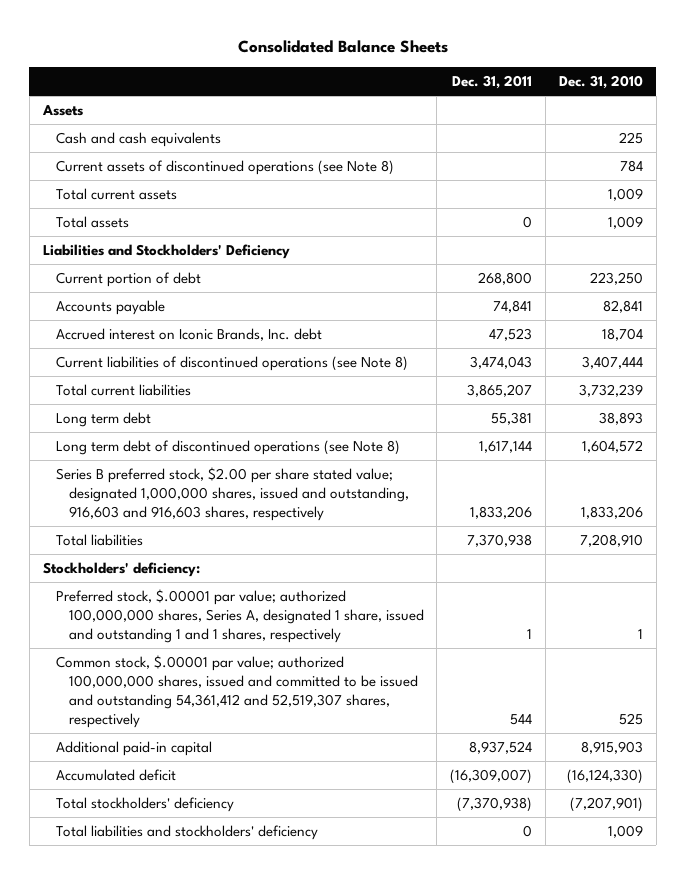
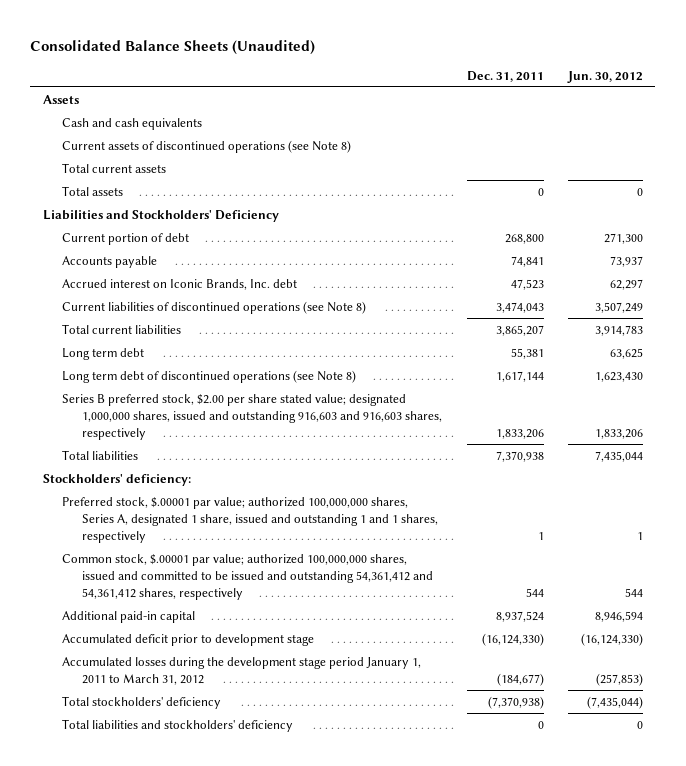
[237,40,448,54] Consolidated Balance Sheets -> [30,39,316,55] Consolidated Balance Sheets (Unaudited)
[559,75,644,90] Dec. 31, 2010 -> none
none -> [566,70,643,83] Jun. 30, 2012
[55,466,409,521] Series B preferred stock, $2.00 per share stated value; designated 1,000,000 shares, issued and outstanding, 916,603 and 916,603 shares, respectively -> [62,393,443,440] Series B preferred stock, $2.00 per share stated value; designated 1,000,000 shares, issued and outstanding 916,603 and 916,603 shares, respectively
[55,654,418,728] Common stock, $.00001 par value; authorized 100,000,000 shares, issued and committed to be issued and outstanding 54,361,412 and 52,519,307 shares, respectively -> [62,553,434,600] Common stock, $.00001 par value; authorized 100,000,000 shares, issued and committed to be issued and outstanding 54,361,412 and 54,361,412 shares, respectively
[55,768,176,781] Accumulated deficit -> [62,633,315,646] Accumulated deficit prior to development stage
[450,768,533,784] (16,309,007) -> [481,632,544,646] (16,124,330)
none -> [62,656,422,685] Accumulated losses during the development stage period January 1, 2011 to March 31, 2012

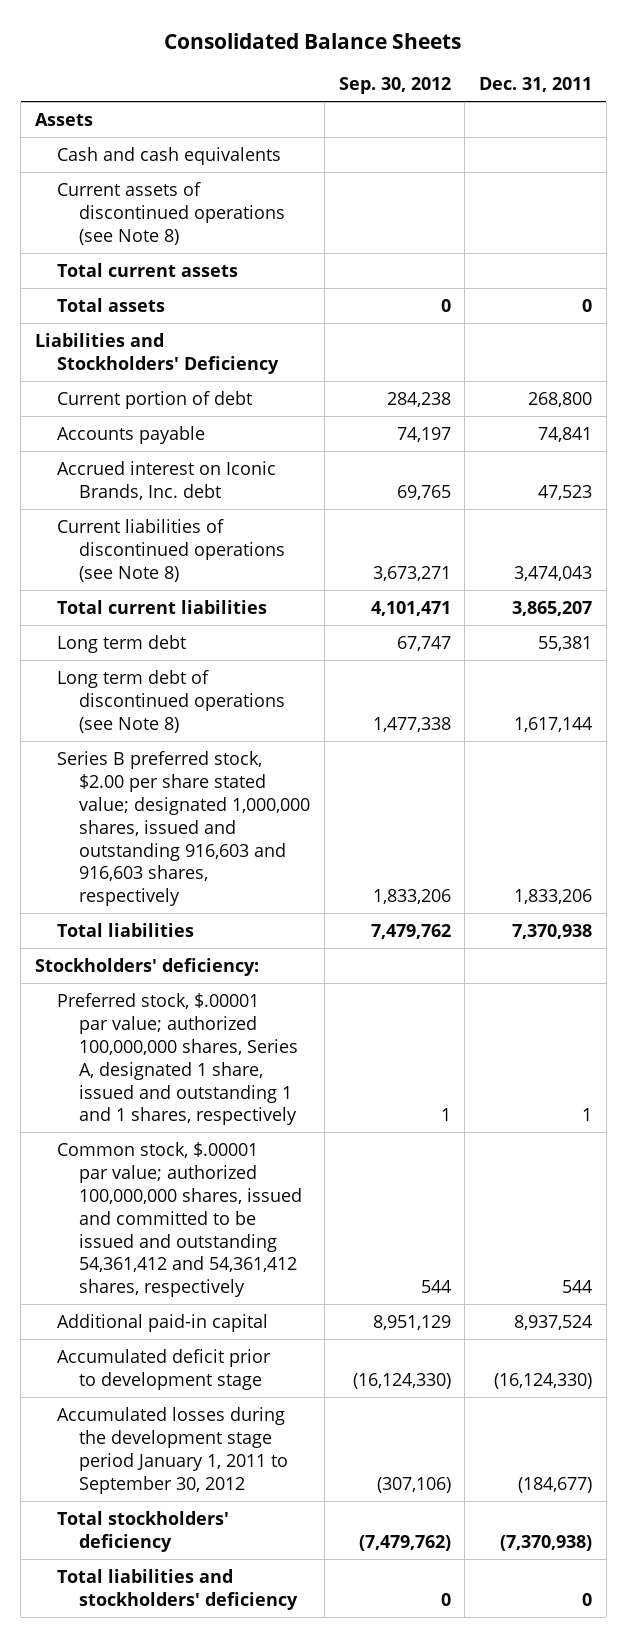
[30,39,316,55] Consolidated Balance Sheets (Unaudited) -> [164,32,462,49] Consolidated Balance Sheets
[566,70,643,83] Jun. 30, 2012 -> none
none -> [338,77,451,95] Sep. 30, 2012
[62,656,422,685] Accumulated losses during the development stage period January 1, 2011 to March 31, 2012 -> [56,1406,289,1494] Accumulated losses during the development stage period January 1, 2011 to September 30, 2012

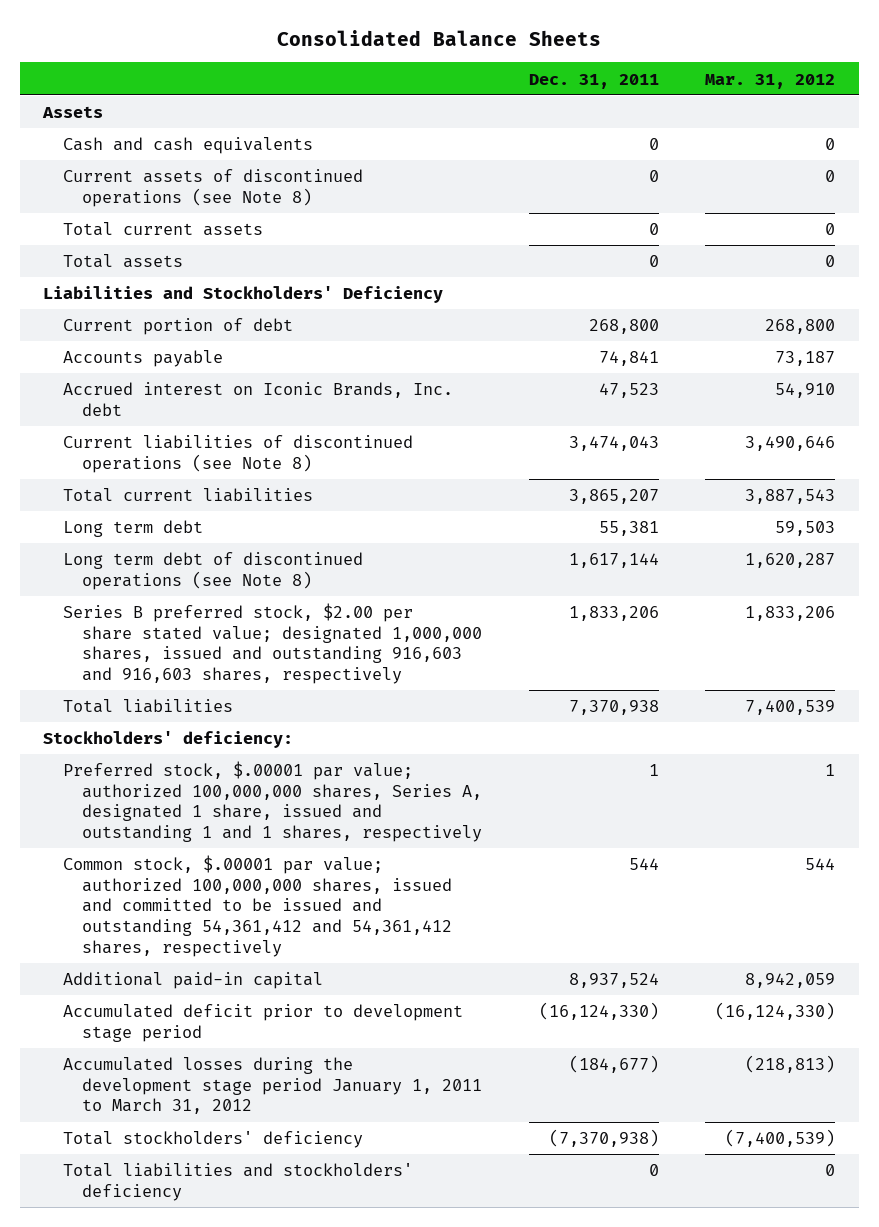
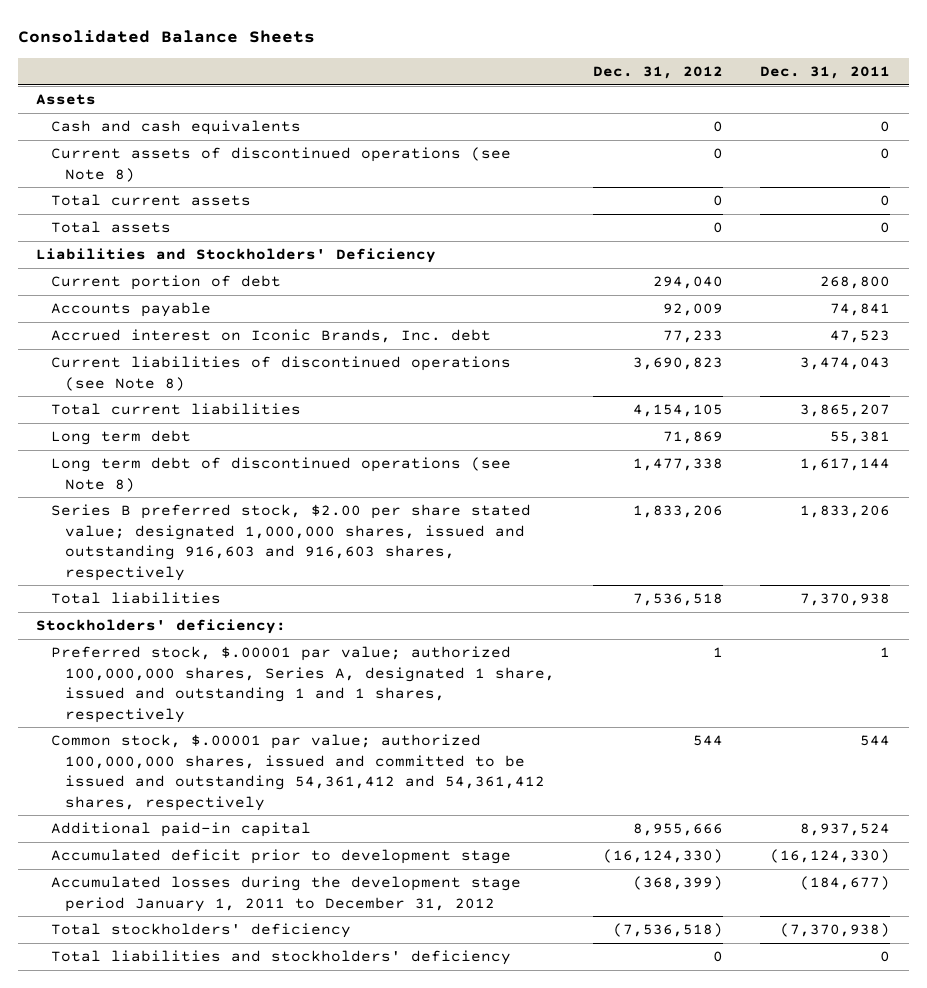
[705,73,836,89] Mar. 31, 2012 -> none
none -> [592,65,723,79] Dec. 31, 2012
[62,1004,463,1042] Accumulated deficit prior to development stage period -> [50,849,511,865] Accumulated deficit prior to development stage
[62,1057,482,1115] Accumulated losses during the development stage period January 1, 2011 to March 31, 2012 -> [50,876,521,912] Accumulated losses during the development stage period January 1, 2011 to December 31, 2012

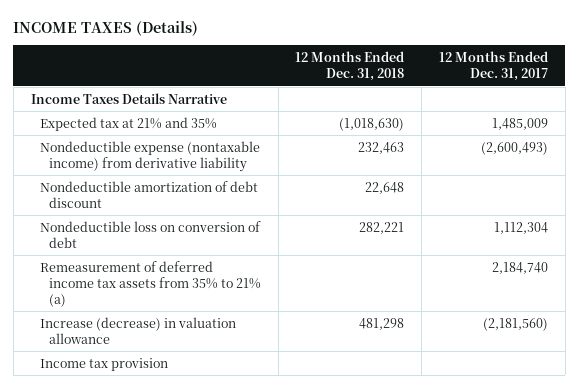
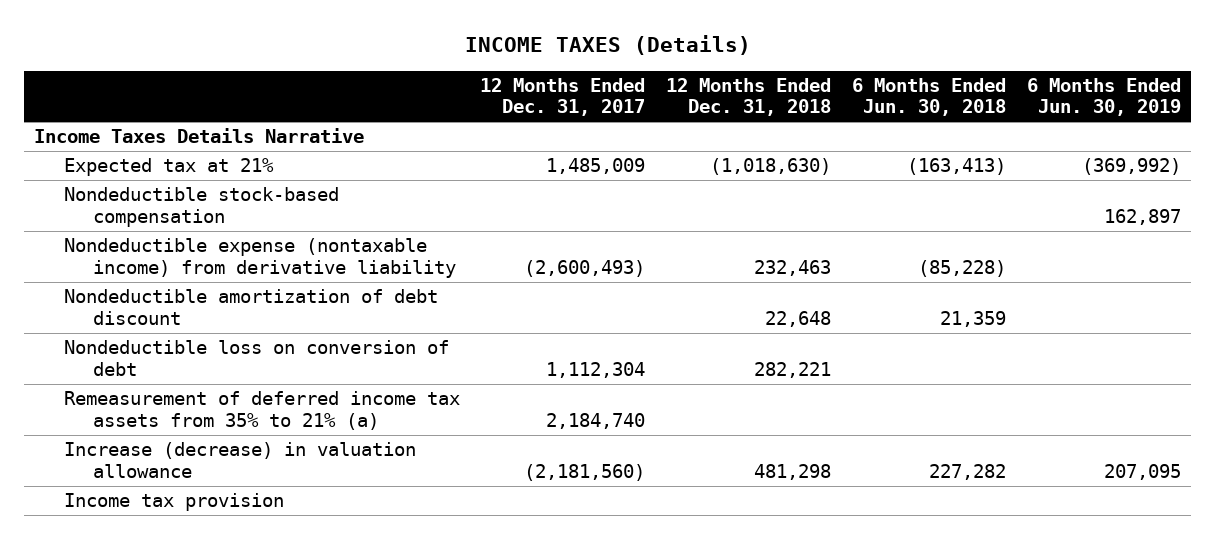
none -> [851,78,1006,117] 6 Months Ended Jun. 30, 2018
none -> [1026,78,1181,117] 6 Months Ended Jun. 30, 2019
[39,116,217,131] Expected tax at 21% and 35% -> [63,158,274,177] Expected tax at 21%
none -> [63,187,339,227] Nondeductible stock-based compensation

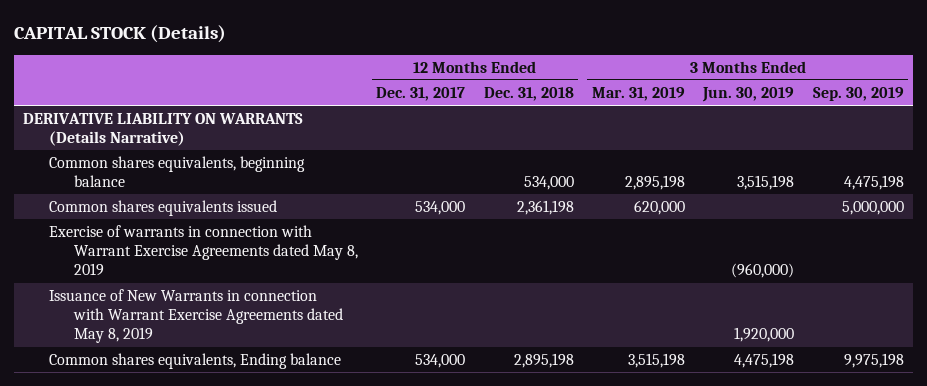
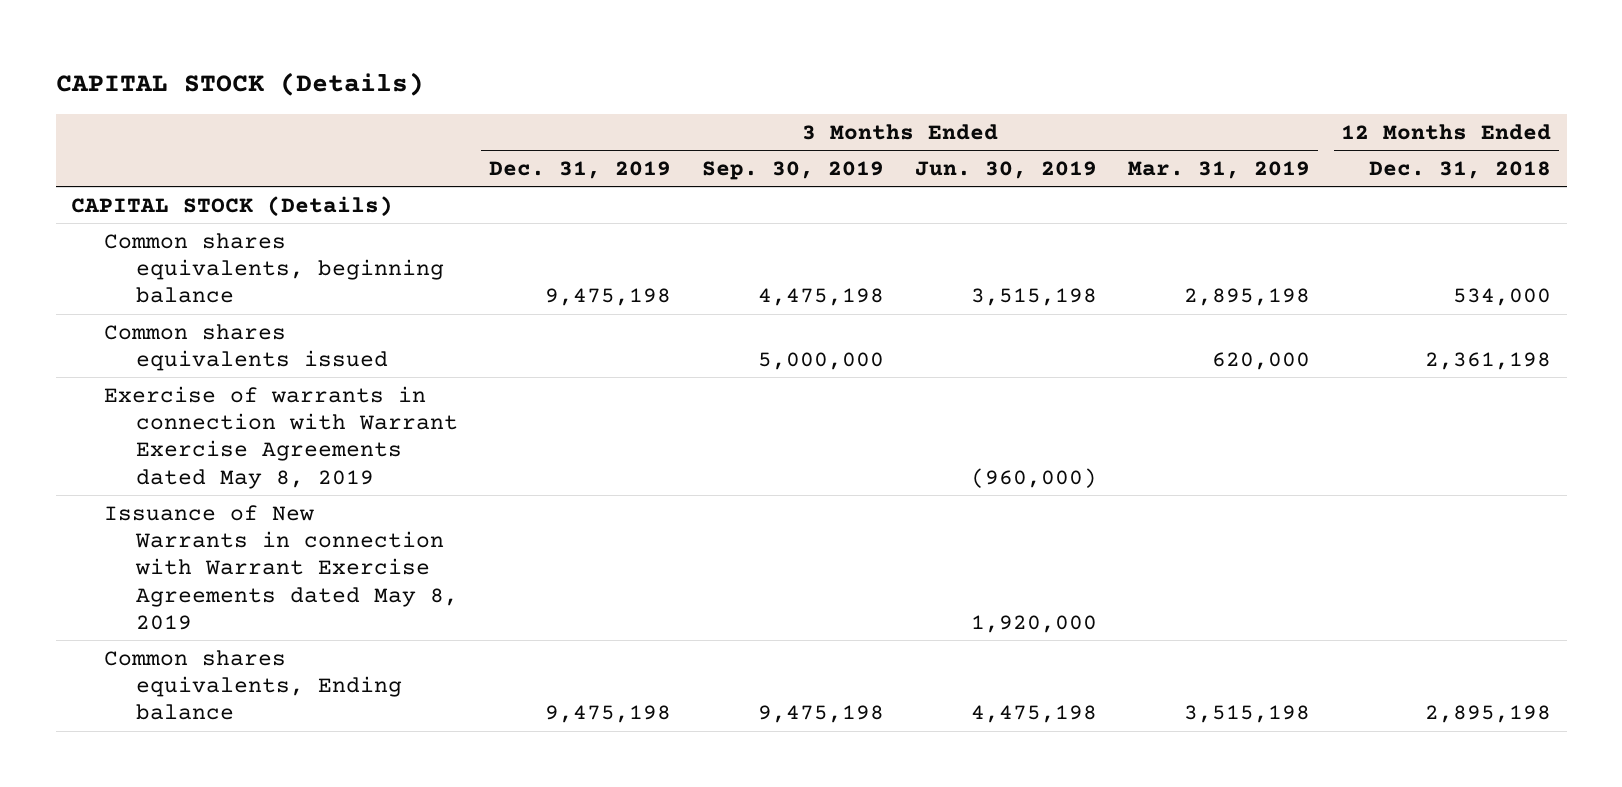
[376,86,466,101] Dec. 31, 2017 -> none
none -> [489,160,672,179] Dec. 31, 2019
[23,113,304,147] DERIVATIVE LIABILITY ON WARRANTS (Details Narrative) -> none
none -> [71,195,394,217] CAPITAL STOCK (Details)
[843,353,904,369] 9,975,198 -> [758,705,885,724] 9,475,198

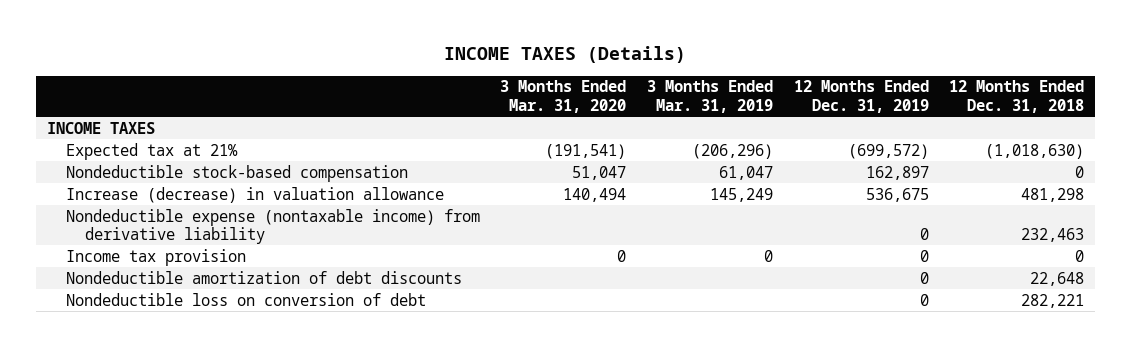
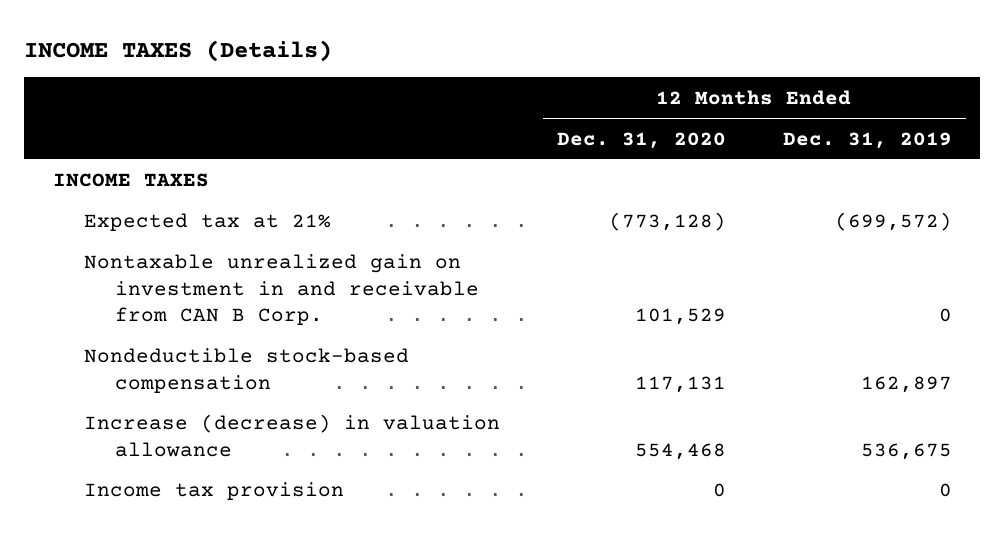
[500,80,627,113] 3 Months Ended Mar. 31, 2020 -> none
[647,80,774,113] 3 Months Ended Mar. 31, 2019 -> none
[949,80,1085,113] 12 Months Ended Dec. 31, 2018 -> none
none -> [556,131,726,149] Dec. 31, 2020
none -> [83,254,480,326] Nontaxable unrealized gain on investment in and receivable from CAN B Corp.
[65,208,480,244] Nondeductible expense (nontaxable income) from derivative liability -> none
[65,270,462,284] Nondeductible amortization of debt discounts -> none
[65,292,426,306] Nondeductible loss on conversion of debt -> none

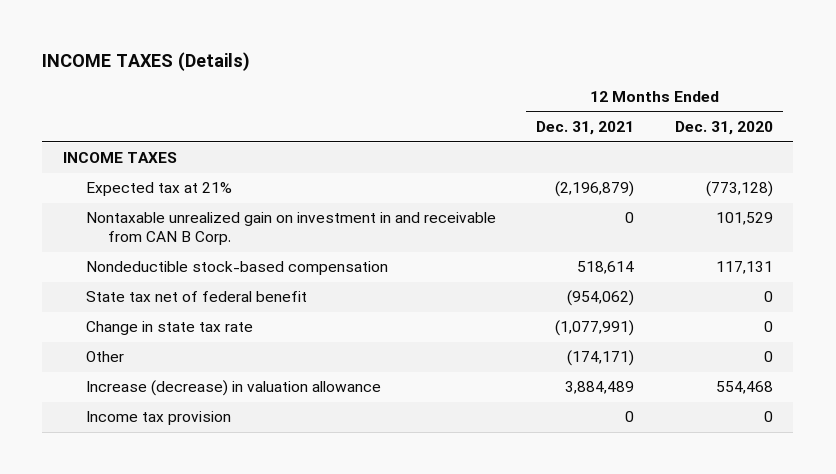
[782,131,952,149] Dec. 31, 2019 -> none
none -> [536,121,635,136] Dec. 31, 2021
none -> [85,291,307,303] State tax net of federal benefit
none -> [85,321,253,336] Change in state tax rate
none -> [85,351,124,363] Other

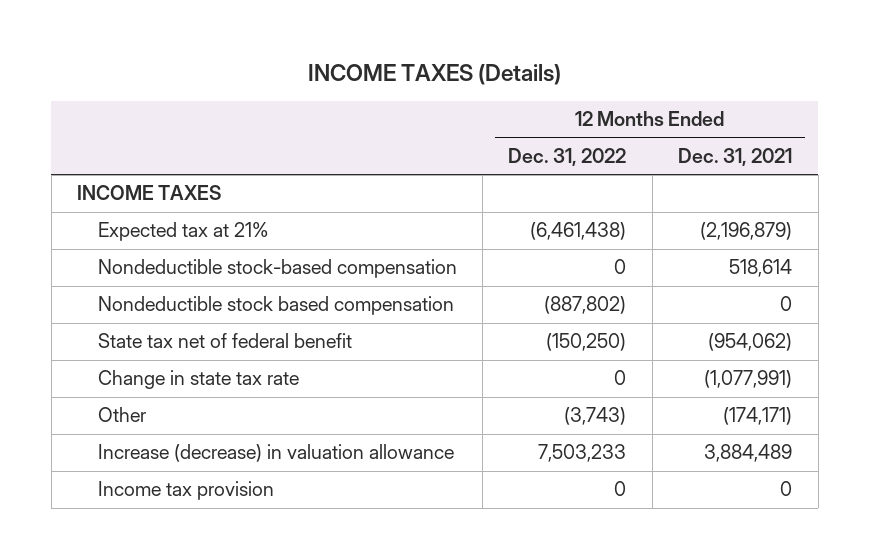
[675,121,774,136] Dec. 31, 2020 -> none
none -> [508,148,627,167] Dec. 31, 2022
[85,212,496,246] Nontaxable unrealized gain on investment in and receivable from CAN B Corp. -> none
none -> [97,296,454,316] Nondeductible stock based compensation

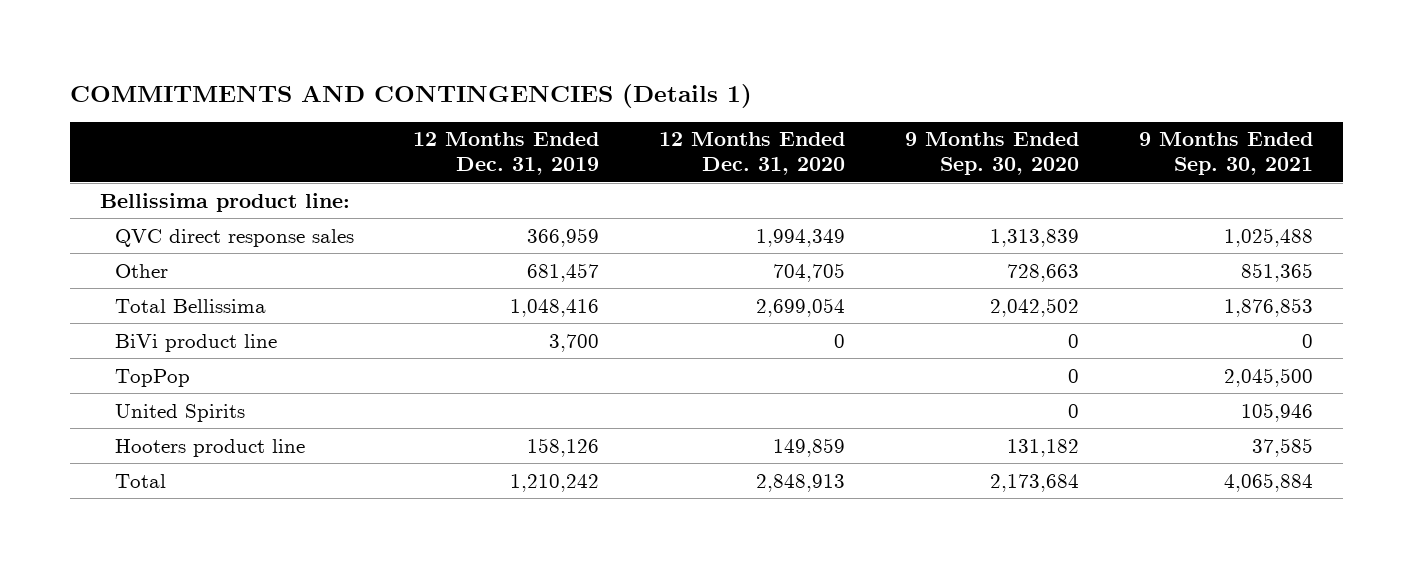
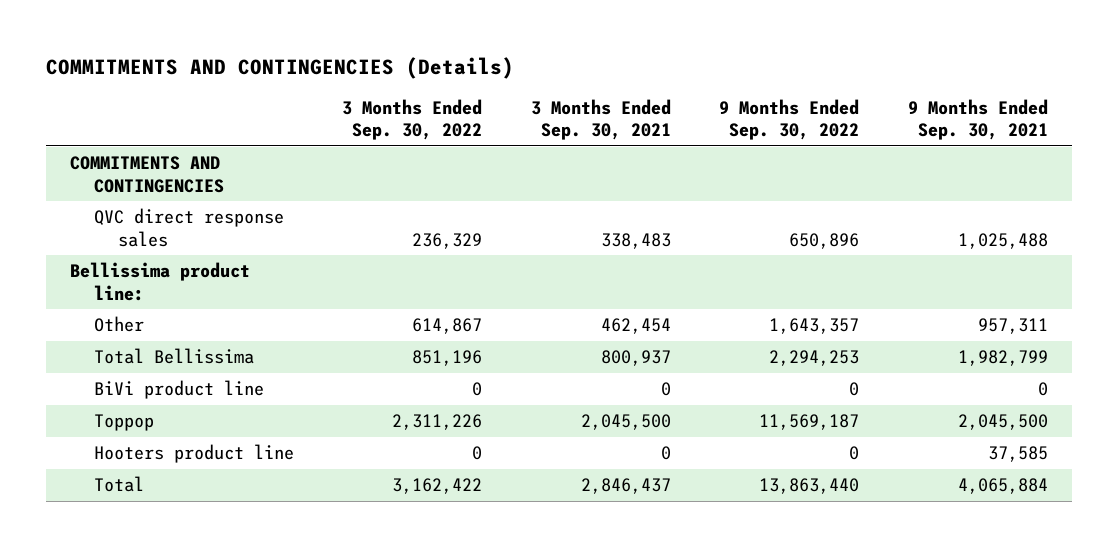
[70,83,753,108] COMMITMENTS AND CONTINGENCIES (Details 1) -> [45,56,514,79] COMMITMENTS AND CONTINGENCIES (Details)
[413,132,600,175] 12 Months Ended Dec. 31, 2019 -> none
[659,132,846,175] 12 Months Ended Dec. 31, 2020 -> none
[904,132,1079,175] 9 Months Ended Sep. 30, 2020 -> none
none -> [342,98,483,141] 3 Months Ended Sep. 30, 2022
none -> [530,98,671,141] 3 Months Ended Sep. 30, 2021
none -> [719,98,860,141] 9 Months Ended Sep. 30, 2022
none -> [70,156,224,193] COMMITMENTS AND CONTINGENCIES
[100,192,351,212] Bellissima product line: -> [70,262,251,301] Bellissima product line:
[1240,262,1313,282] 851,365 -> [978,318,1049,335] 957,311
[1223,297,1313,317] 1,876,853 -> [958,350,1049,367] 1,982,799
[114,403,245,422] United Spirits -> none
[114,368,190,387] TopPop -> [93,414,154,432] Toppop

